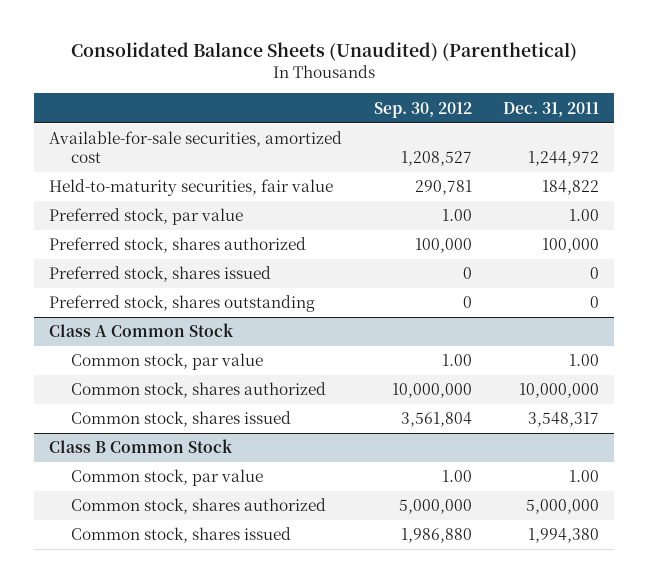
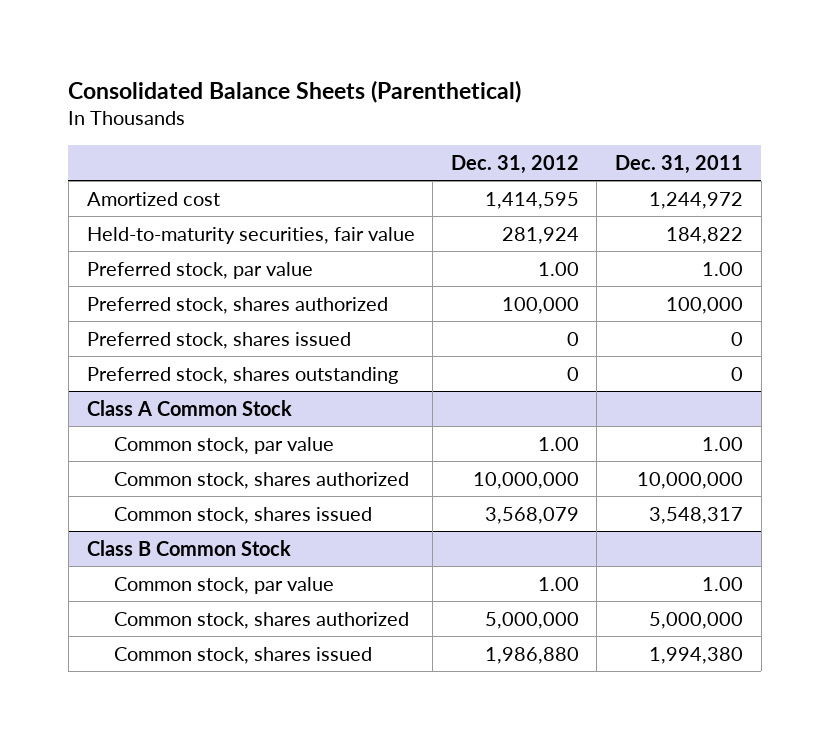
[71,42,578,62] Consolidated Balance Sheets (Unaudited) (Parenthetical) -> [68,79,522,103] Consolidated Balance Sheets (Parenthetical)
[373,101,472,118] Sep. 30, 2012 -> none
none -> [450,154,579,174] Dec. 31, 2012
[49,131,343,164] Available-for-sale securities, amortized cost -> [86,191,220,206] Amortized cost

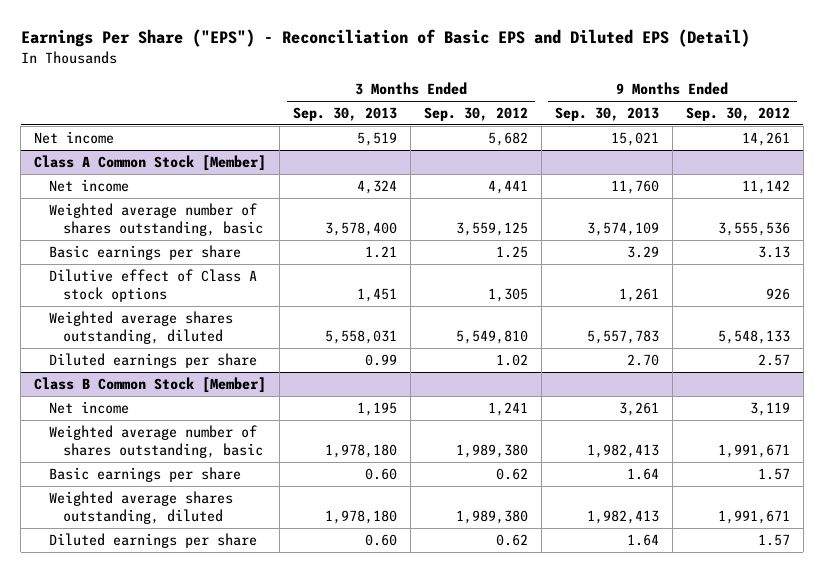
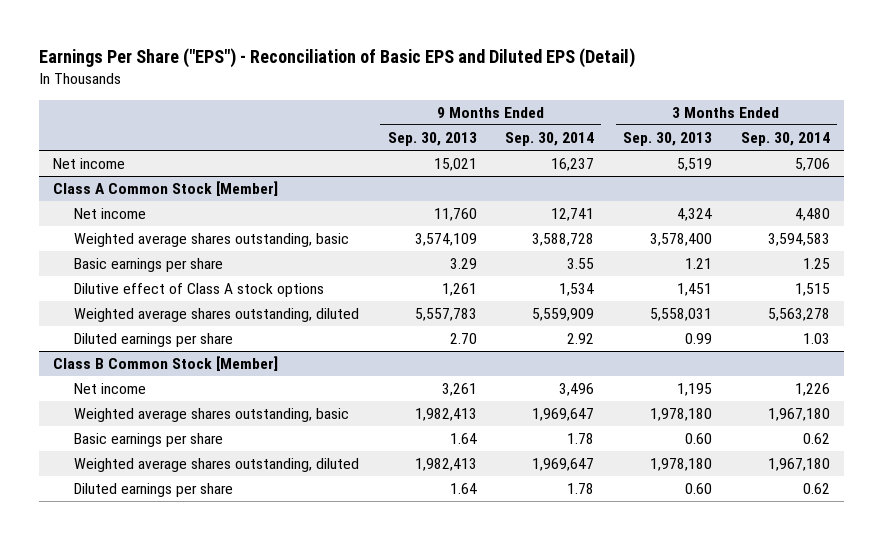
[424,107,529,122] Sep. 30, 2012 -> none
[685,107,790,122] Sep. 30, 2012 -> none
none -> [505,132,595,147] Sep. 30, 2014
none -> [740,132,830,147] Sep. 30, 2014
[48,202,263,236] Weighted average number of shares outstanding, basic -> [73,233,349,248] Weighted average shares outstanding, basic
[48,424,263,458] Weighted average number of shares outstanding, basic -> [73,408,349,423] Weighted average shares outstanding, basic

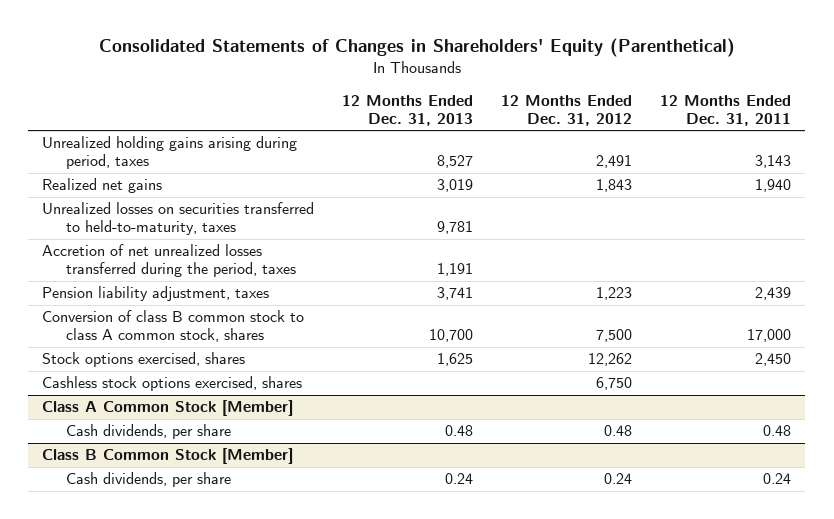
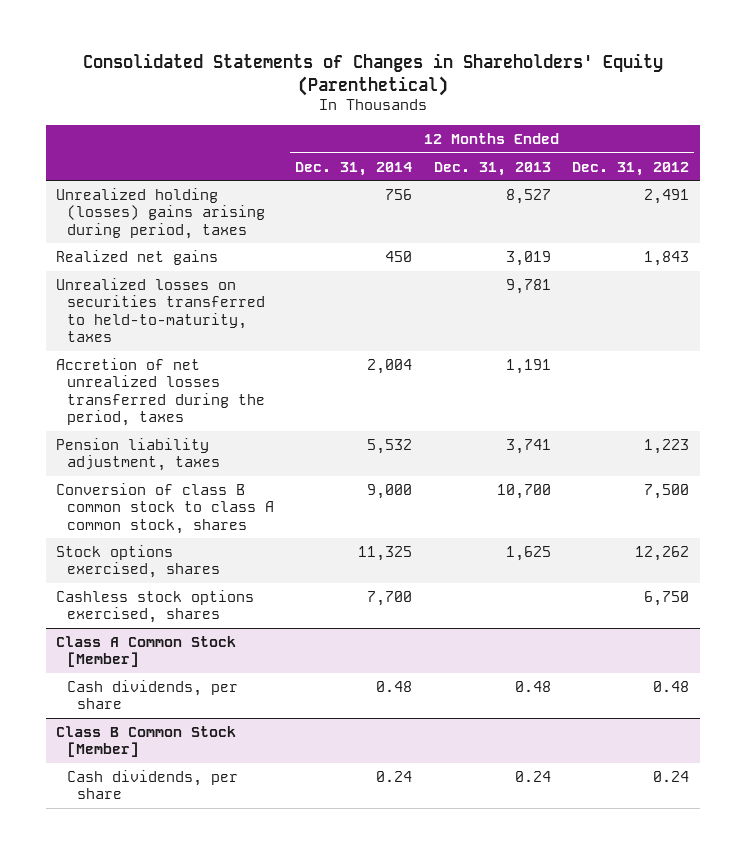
[660,94,792,126] 12 Months Ended Dec. 31, 2011 -> none
none -> [295,161,413,176] Dec. 31, 2014
[42,136,298,170] Unrealized holding gains arising during period, taxes -> [56,187,265,239] Unrealized holding (losses) gains arising during period, taxes

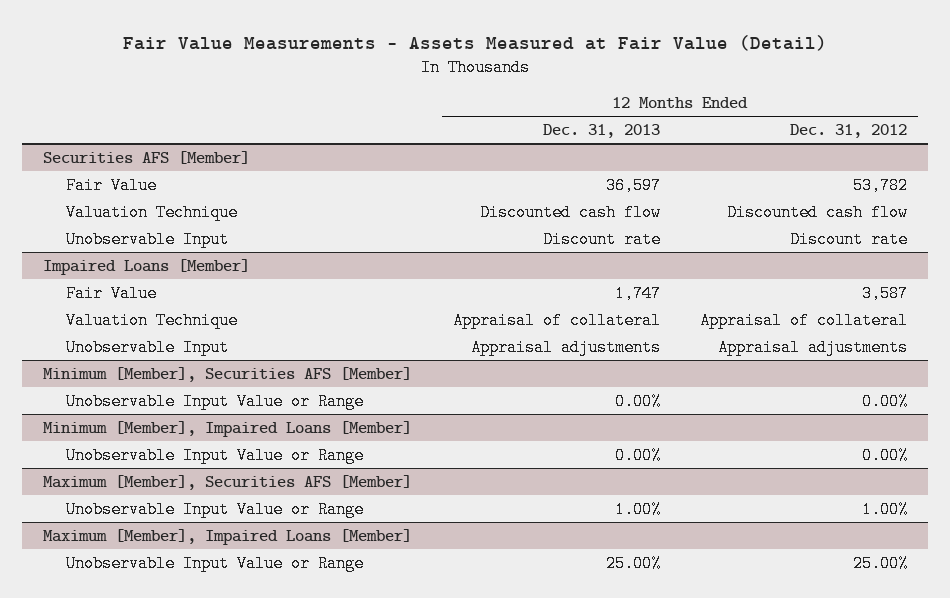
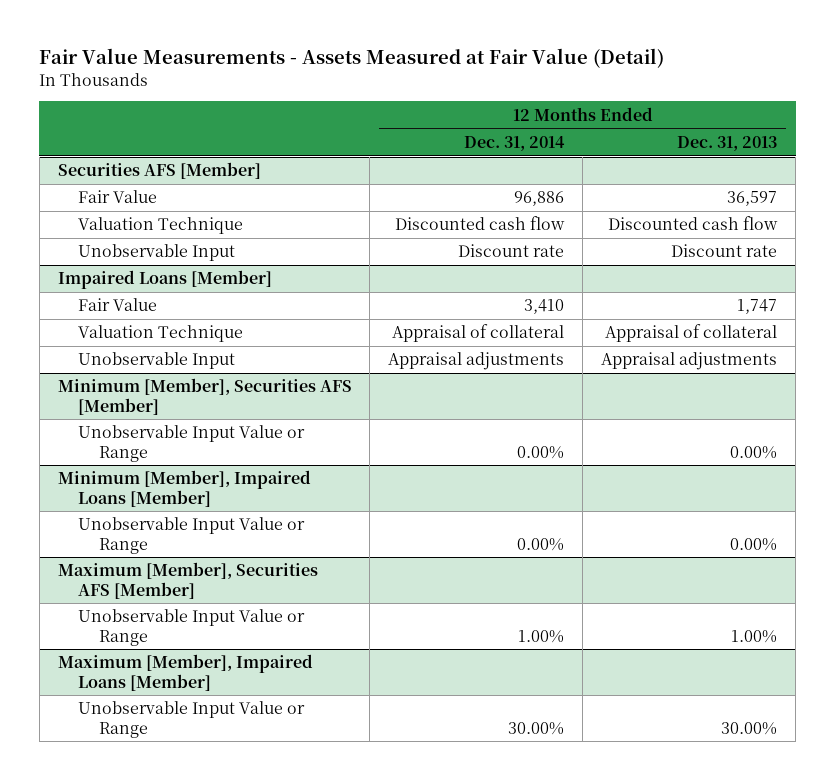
[790,124,908,139] Dec. 31, 2012 -> none
none -> [464,135,566,151] Dec. 31, 2014
[605,554,661,572] 25.00% -> [721,721,778,735] 30.00%

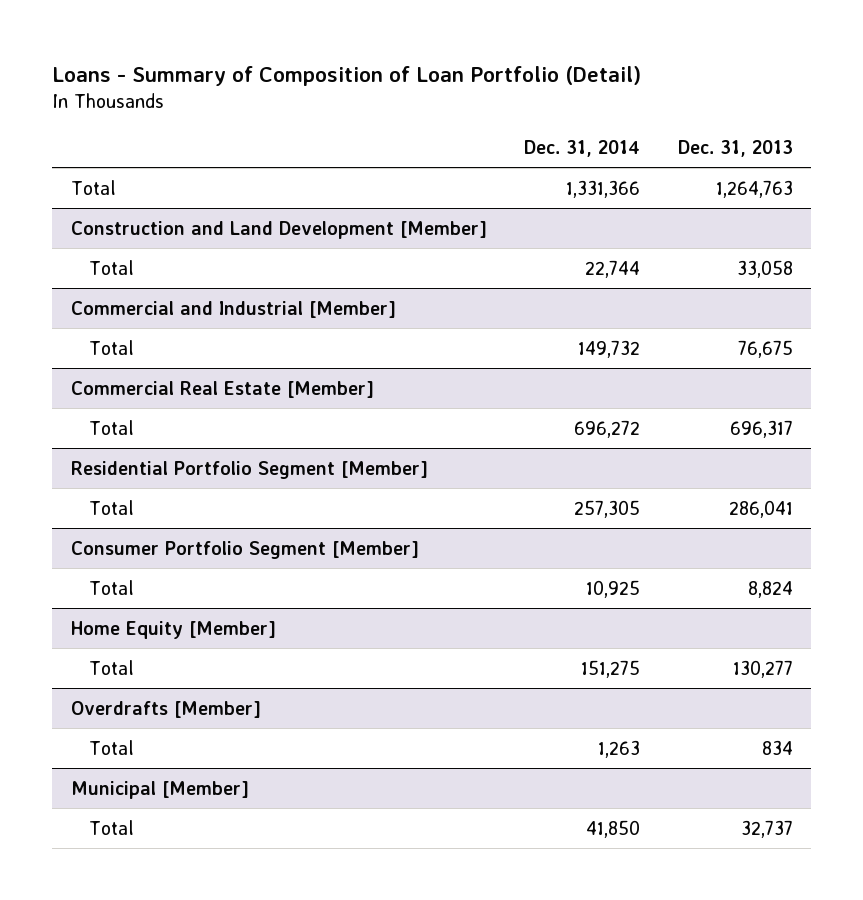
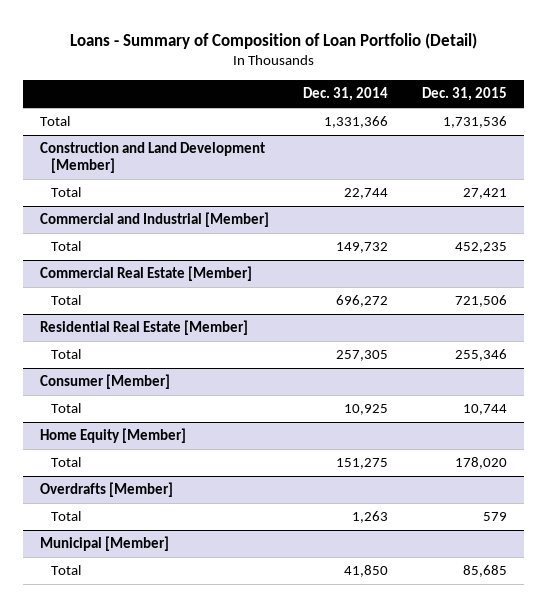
[677,139,793,157] Dec. 31, 2013 -> none
none -> [422,87,508,102] Dec. 31, 2015
[70,460,428,479] Residential Portfolio Segment [Member] -> [39,320,248,336] Residential Real Estate [Member]
[70,540,419,559] Consumer Portfolio Segment [Member] -> [39,374,170,390] Consumer [Member]

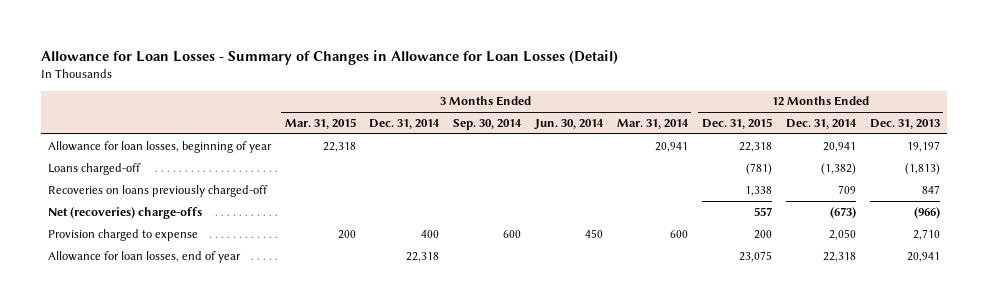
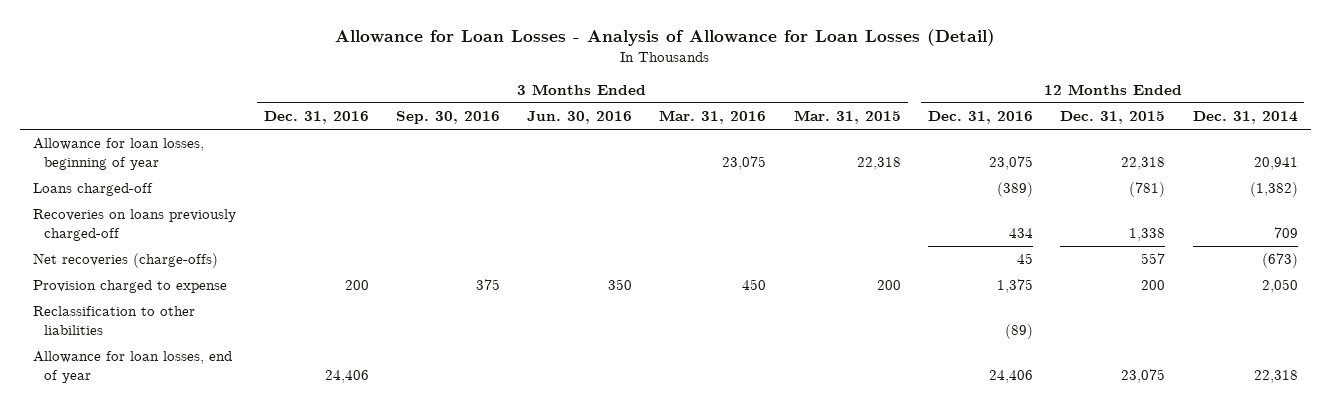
[40,49,618,65] Allowance for Loan Losses - Summary of Changes in Allowance for Loan Losses (Detail) -> [335,29,996,47] Allowance for Loan Losses - Analysis of Allowance for Loan Losses (Detail)
[369,118,441,129] Dec. 31, 2014 -> none
[453,118,523,130] Sep. 30, 2014 -> none
[534,118,605,130] Jun. 30, 2014 -> none
[617,118,690,129] Mar. 31, 2014 -> none
[869,118,940,129] Dec. 31, 2013 -> none
none -> [263,110,369,124] Dec. 31, 2016
none -> [395,110,500,124] Sep. 30, 2016
none -> [527,110,633,124] Jun. 30, 2016
none -> [659,109,767,124] Mar. 31, 2016
none -> [927,110,1033,124] Dec. 31, 2016
[47,206,202,219] Net (recoveries) charge-offs -> [33,253,219,269] Net recoveries (charge-offs)
none -> [33,306,196,335] Reclassification to other liabilities

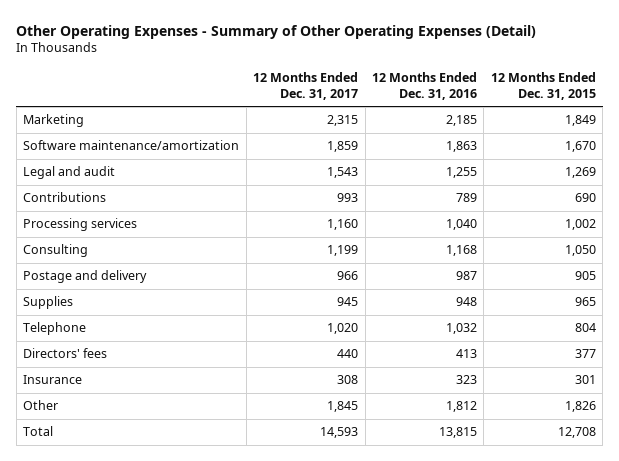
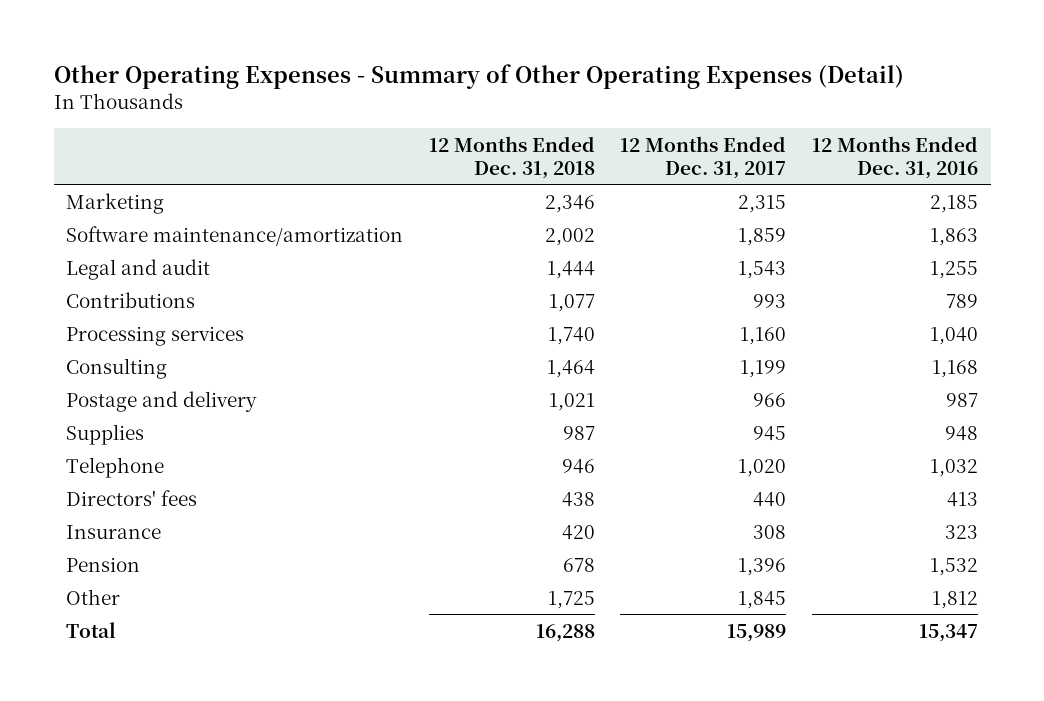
[490,71,596,100] 12 Months Ended Dec. 31, 2015 -> none
none -> [428,135,595,179] 12 Months Ended Dec. 31, 2018
none -> [66,556,141,572] Pension
[320,427,359,439] 14,593 -> [727,623,787,642] 15,989
[438,427,477,439] 13,815 -> [918,623,978,642] 15,347

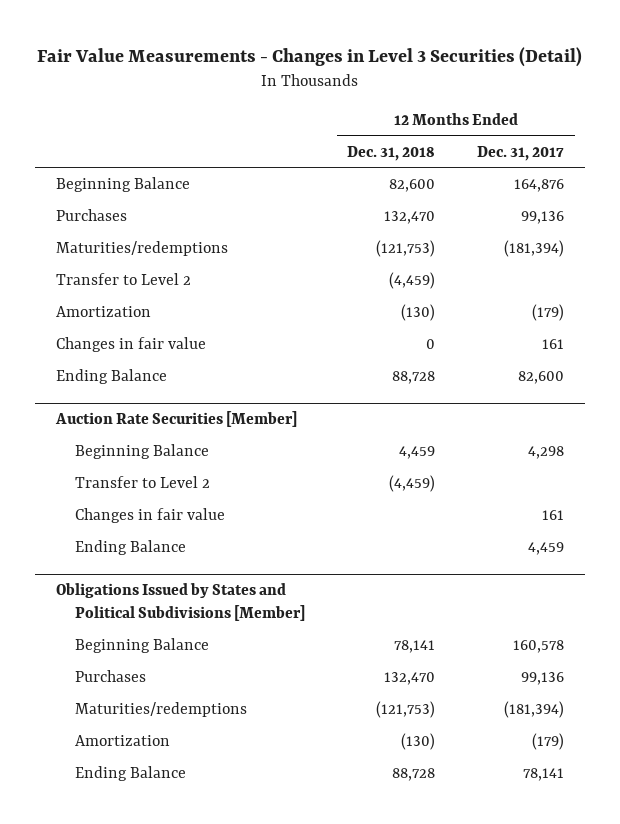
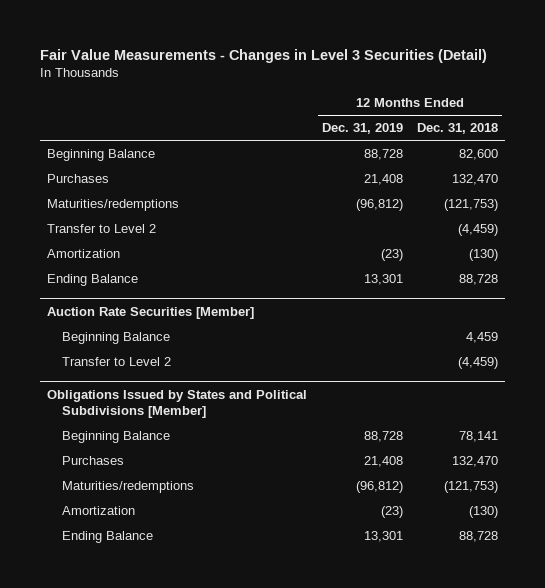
[477,145,565,161] Dec. 31, 2017 -> none
none -> [321,123,403,135] Dec. 31, 2019
[56,336,207,352] Changes in fair value -> none
[75,507,226,523] Changes in fair value -> none
[75,539,187,555] Ending Balance -> none

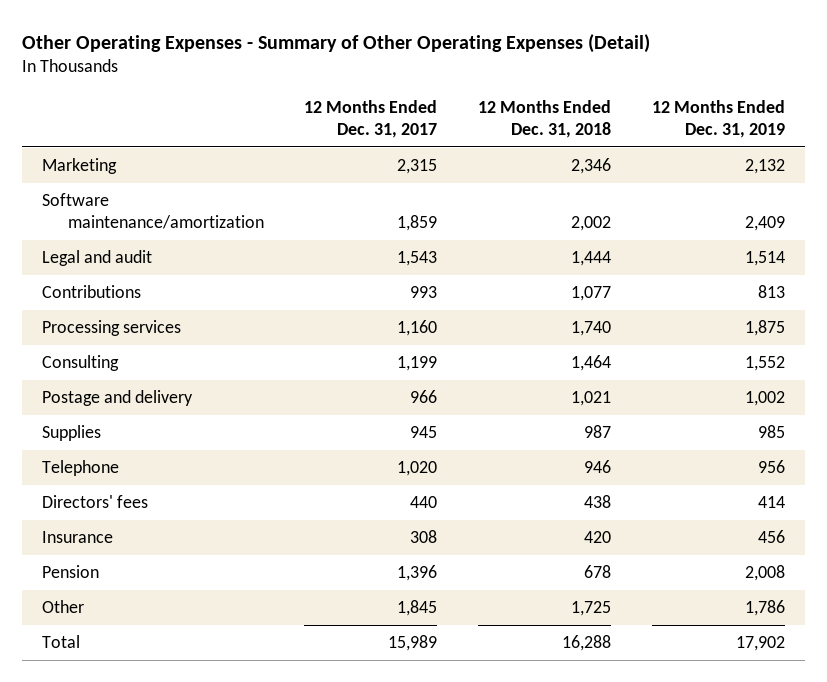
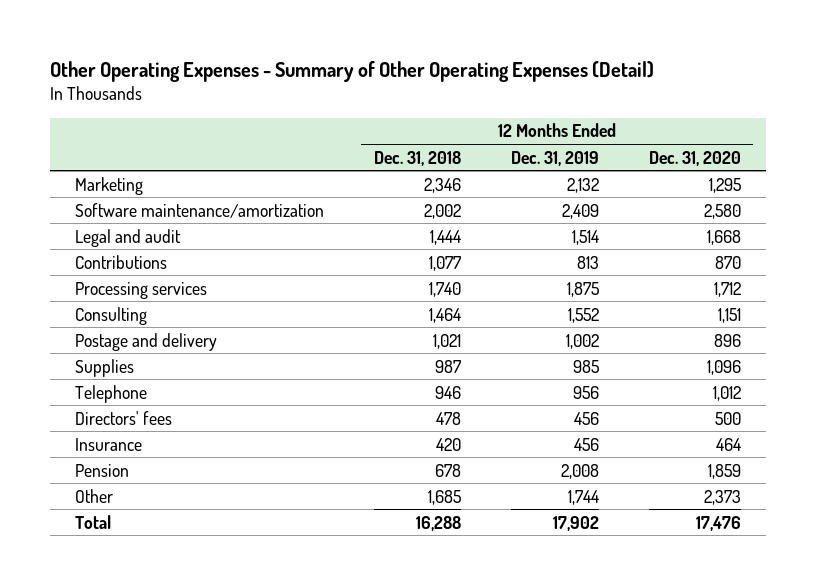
[304,99,438,138] 12 Months Ended Dec. 31, 2017 -> none
none -> [648,150,741,166] Dec. 31, 2020
[583,495,611,509] 438 -> [435,411,461,425] 478
[757,496,785,509] 414 -> [573,411,599,425] 456
[570,601,611,617] 1,725 -> [427,489,461,505] 1,685
[744,600,785,617] 1,786 -> [567,489,599,505] 1,744

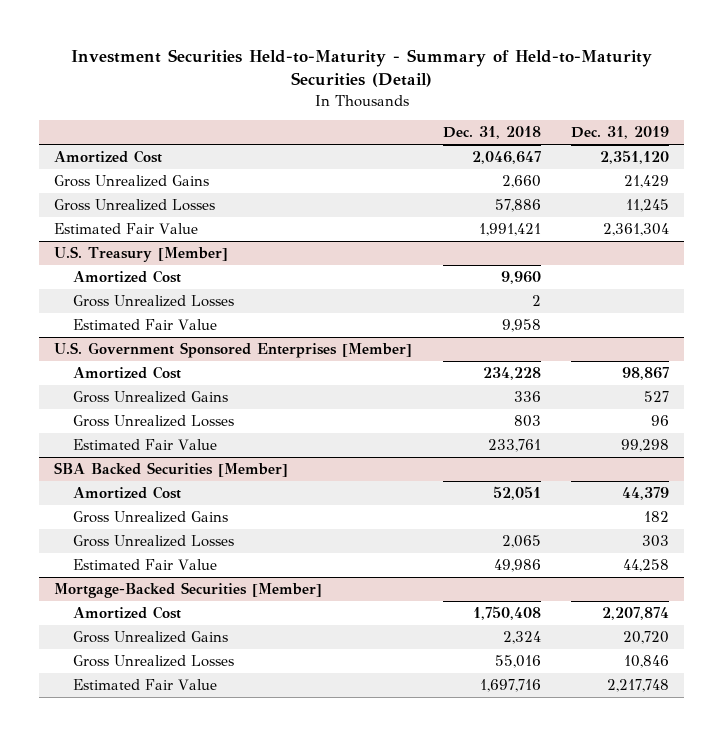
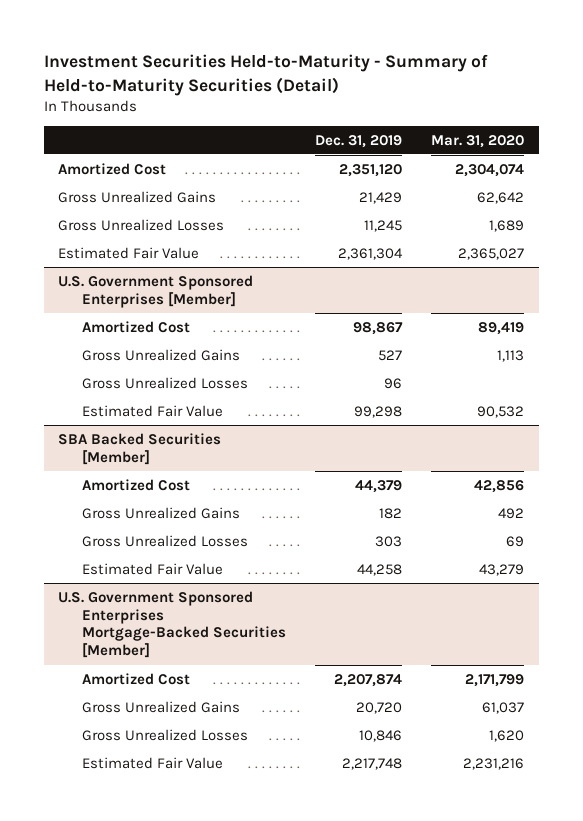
[442,126,541,140] Dec. 31, 2018 -> none
none -> [431,134,525,148] Mar. 31, 2020
[54,245,229,262] U.S. Treasury [Member] -> none
[73,269,182,283] Amortized Cost -> none
[73,294,235,307] Gross Unrealized Losses -> none
[73,318,218,330] Estimated Fair Value -> none
[54,581,323,598] Mortgage-Backed Securities [Member] -> [58,590,286,659] U.S. Government Sponsored Enterprises Mortgage-Backed Securities [Member]

